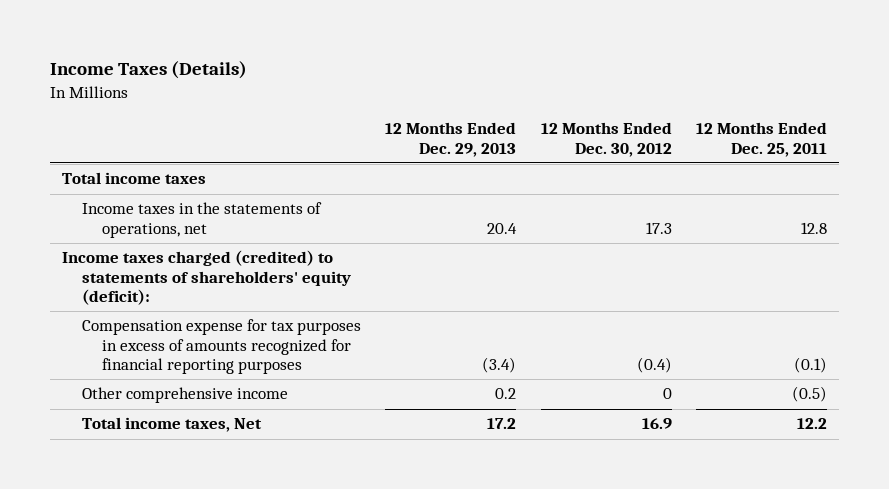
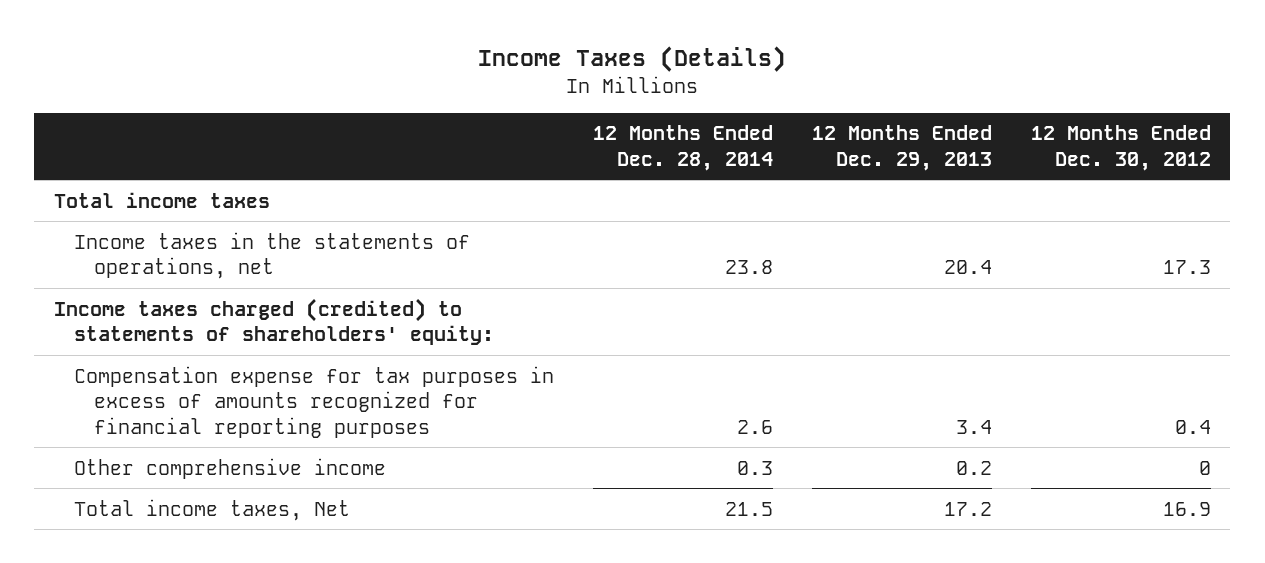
[696,122,828,157] 12 Months Ended Dec. 25, 2011 -> none
none -> [593,125,774,171] 12 Months Ended Dec. 28, 2014
[62,250,352,306] Income taxes charged (credited) to statements of shareholders' equity (deficit): -> [53,297,495,346] Income taxes charged (credited) to statements of shareholders' equity:
[482,357,517,374] (3.4) -> [956,419,993,434] 3.4
[636,357,672,374] (0.4) -> [1174,419,1211,434] 0.4

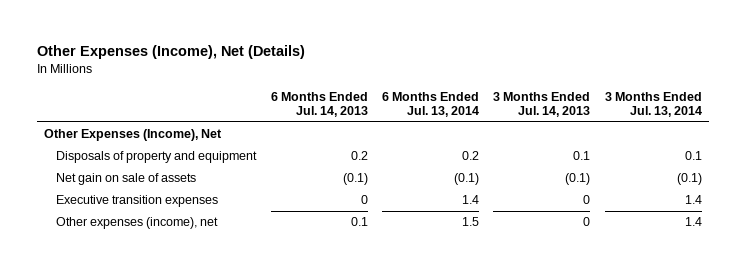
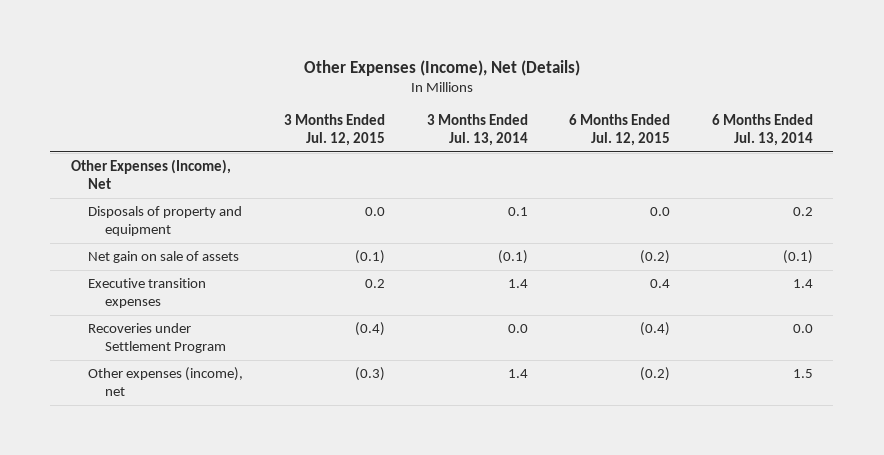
[270,91,368,118] 6 Months Ended Jul. 14, 2013 -> none
[493,91,591,118] 3 Months Ended Jul. 14, 2013 -> none
none -> [284,114,386,146] 3 Months Ended Jul. 12, 2015
none -> [569,114,671,146] 6 Months Ended Jul. 12, 2015
none -> [88,323,226,353] Recoveries under Settlement Program

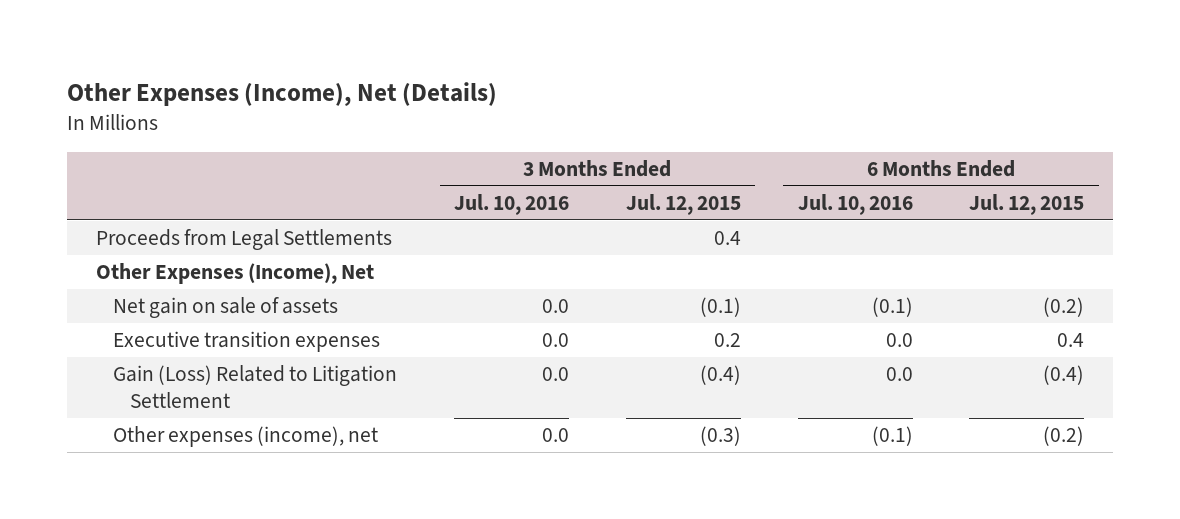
[426,114,528,146] 3 Months Ended Jul. 13, 2014 -> none
[711,114,813,146] 6 Months Ended Jul. 13, 2014 -> none
none -> [453,193,569,215] Jul. 10, 2016
none -> [797,193,913,215] Jul. 10, 2016
none -> [95,229,392,251] Proceeds from Legal Settlements
[88,206,243,236] Disposals of property and equipment -> none
[88,323,226,353] Recoveries under Settlement Program -> [113,365,398,409] Gain (Loss) Related to Litigation Settlement

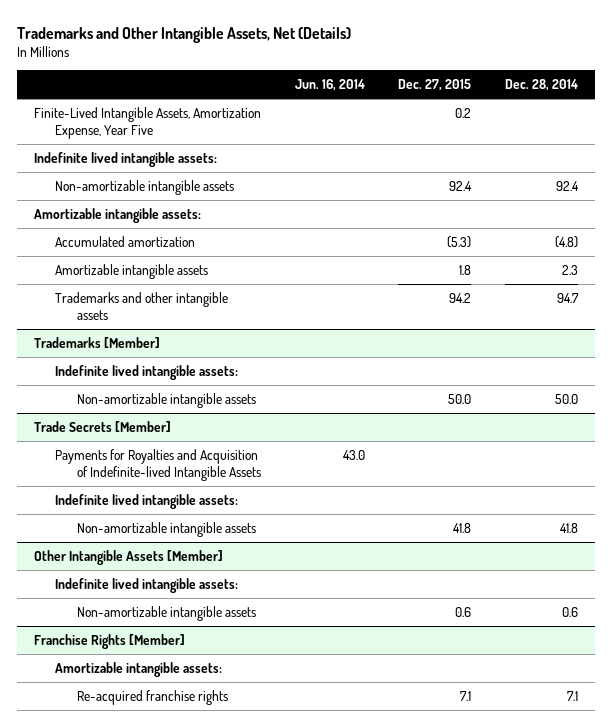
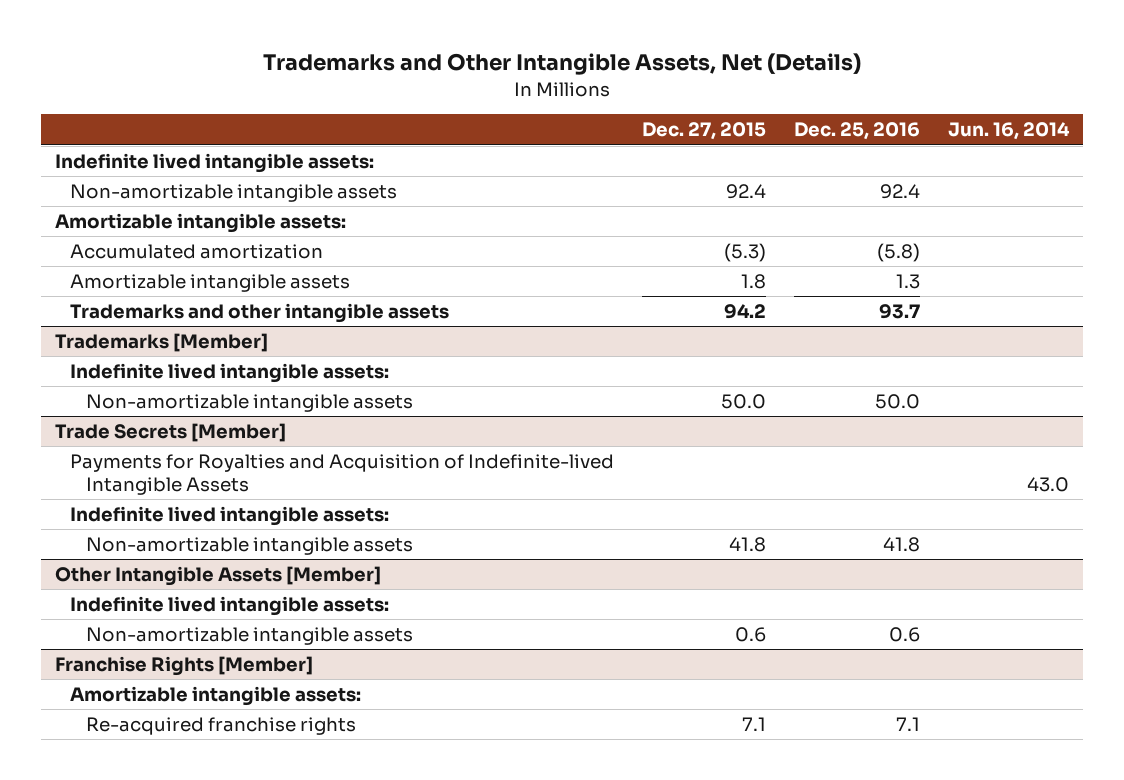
[505,79,579,92] Dec. 28, 2014 -> none
none -> [794,122,921,141] Dec. 25, 2016
[34,106,262,140] Finite-Lived Intangible Assets, Amortization Expense, Year Five -> none

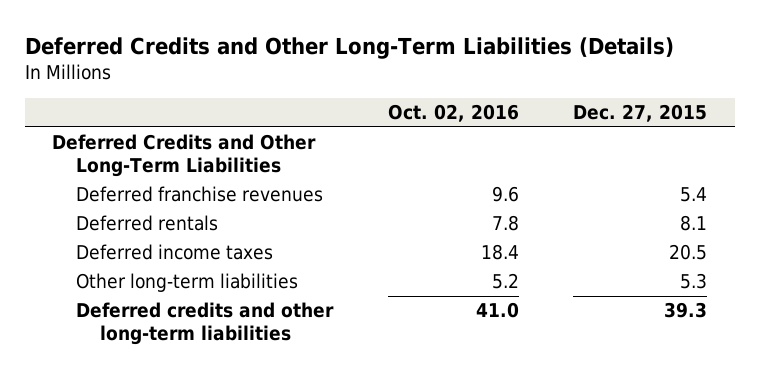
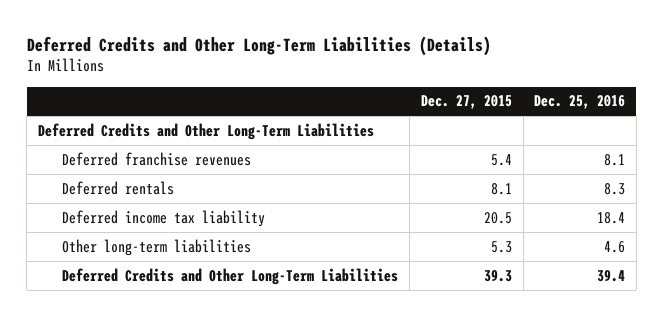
[387,104,519,123] Oct. 02, 2016 -> none
none -> [534,95,626,110] Dec. 25, 2016
[76,244,274,261] Deferred income taxes -> [62,209,266,227] Deferred income tax liability
[76,302,335,345] Deferred credits and other long-term liabilities -> [62,267,399,285] Deferred Credits and Other Long-Term Liabilities

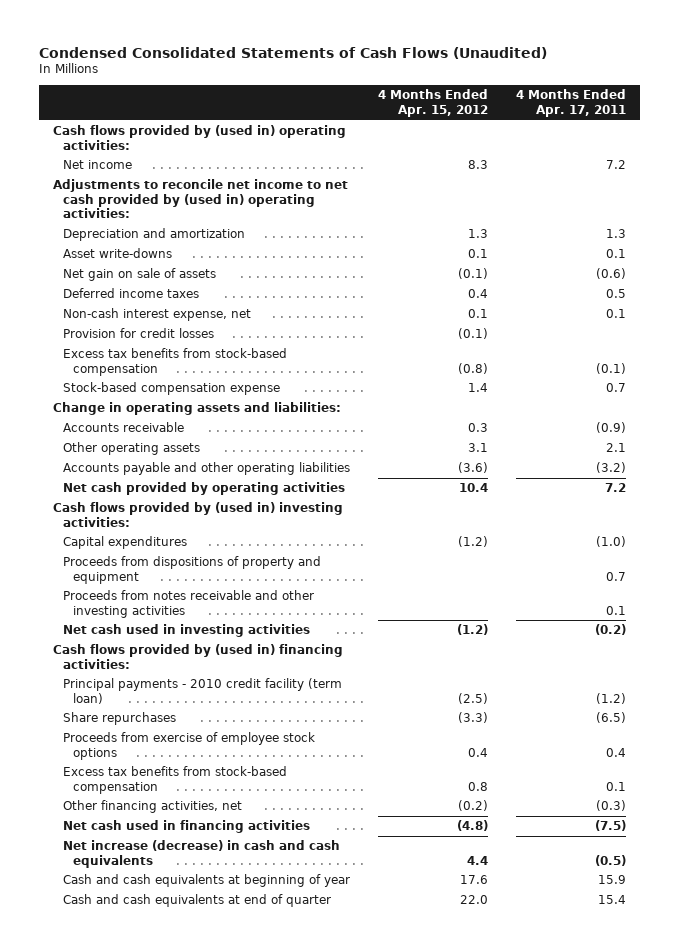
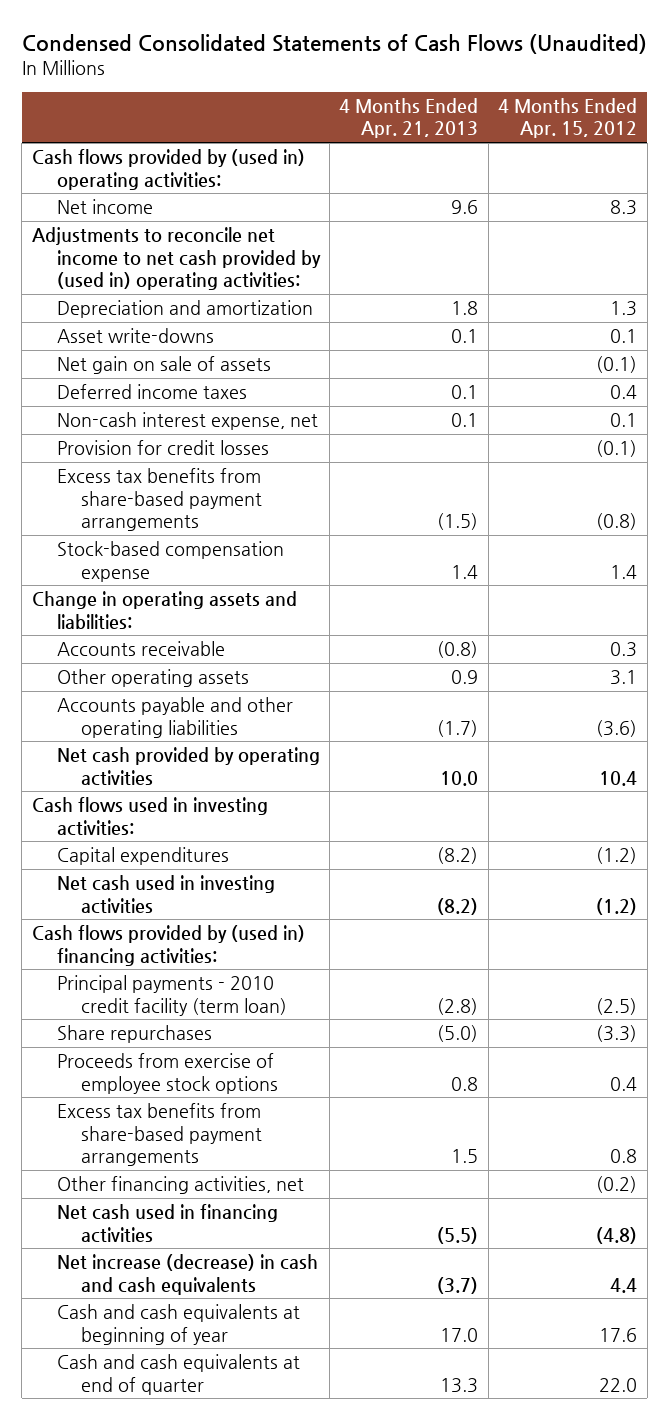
[515,89,626,117] 4 Months Ended Apr. 17, 2011 -> none
none -> [339,98,479,139] 4 Months Ended Apr. 21, 2013
[63,348,288,376] Excess tax benefits from stock-based compensation -> [56,468,263,531] Excess tax benefits from share-based payment arrangements
[53,502,344,527] Cash flows provided by (used in) investing activities: -> [31,797,268,836] Cash flows used in investing activities:
[63,556,322,584] Proceeds from dispositions of property and equipment -> none
[63,590,315,618] Proceeds from notes receivable and other investing activities -> none
[63,766,288,794] Excess tax benefits from stock-based compensation -> [56,1103,263,1166] Excess tax benefits from share-based payment arrangements

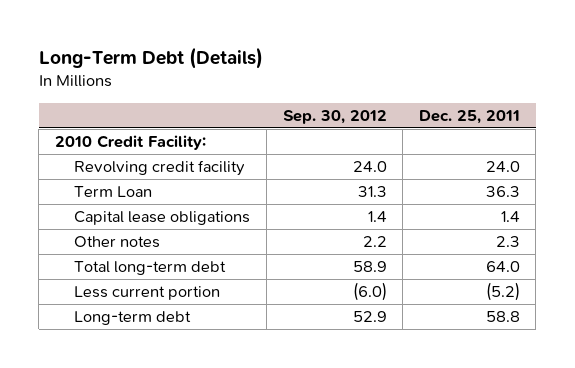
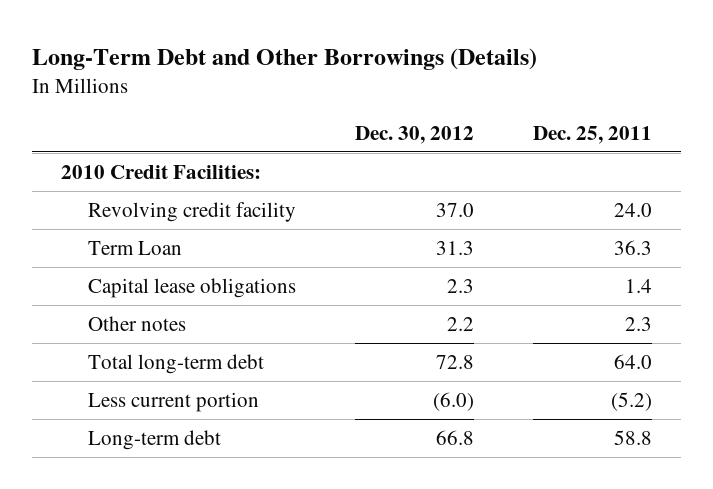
[38,47,263,70] Long-Term Debt (Details) -> [32,47,538,70] Long-Term Debt and Other Borrowings (Details)
[282,109,387,124] Sep. 30, 2012 -> none
none -> [354,125,474,144] Dec. 30, 2012
[54,135,206,151] 2010 Credit Facility: -> [61,164,262,179] 2010 Credit Facilities:

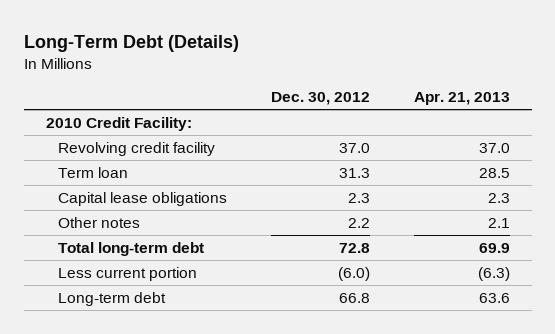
[32,47,538,70] Long-Term Debt and Other Borrowings (Details) -> [23,34,239,52] Long-Term Debt (Details)
[532,125,652,144] Dec. 25, 2011 -> none
none -> [413,92,510,106] Apr. 21, 2013
[61,164,262,179] 2010 Credit Facilities: -> [45,116,192,131] 2010 Credit Facility:
[88,240,183,255] Term Loan -> [57,166,128,178] Term loan

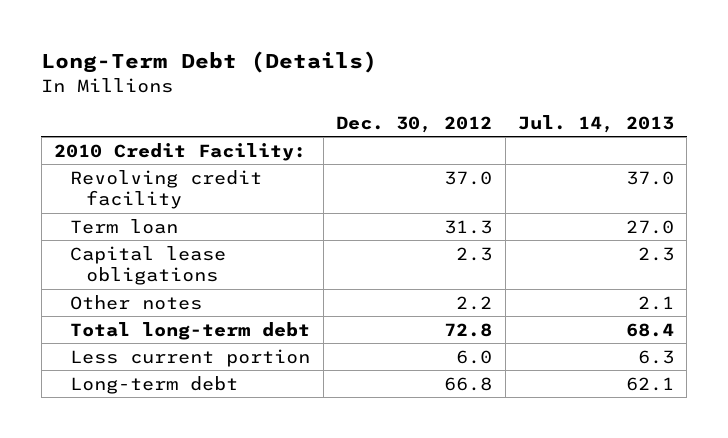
[413,92,510,106] Apr. 21, 2013 -> none
none -> [517,114,674,133] Jul. 14, 2013
[337,266,370,281] (6.0) -> [456,349,493,364] 6.0

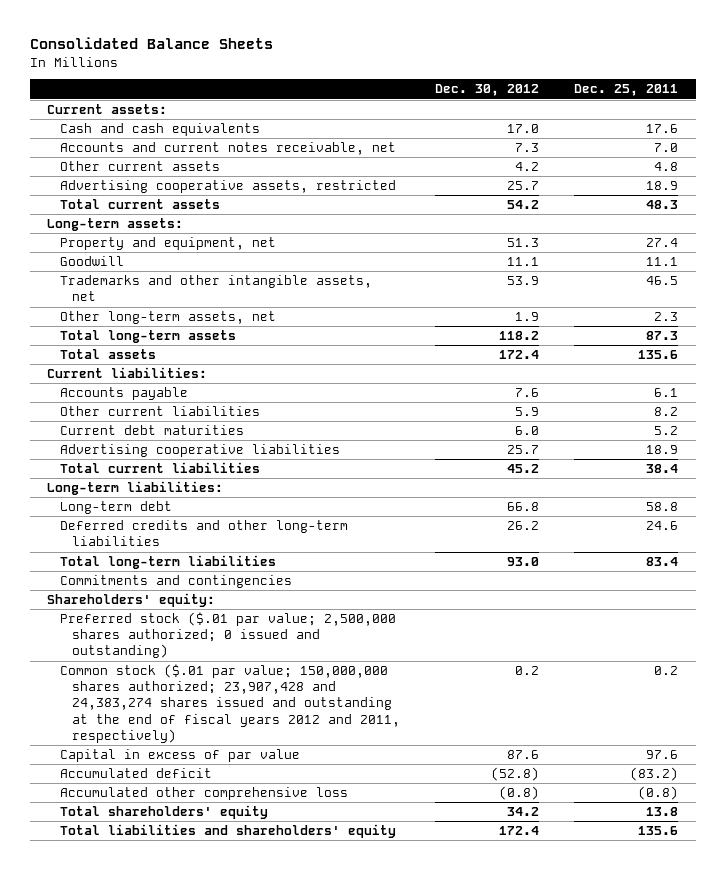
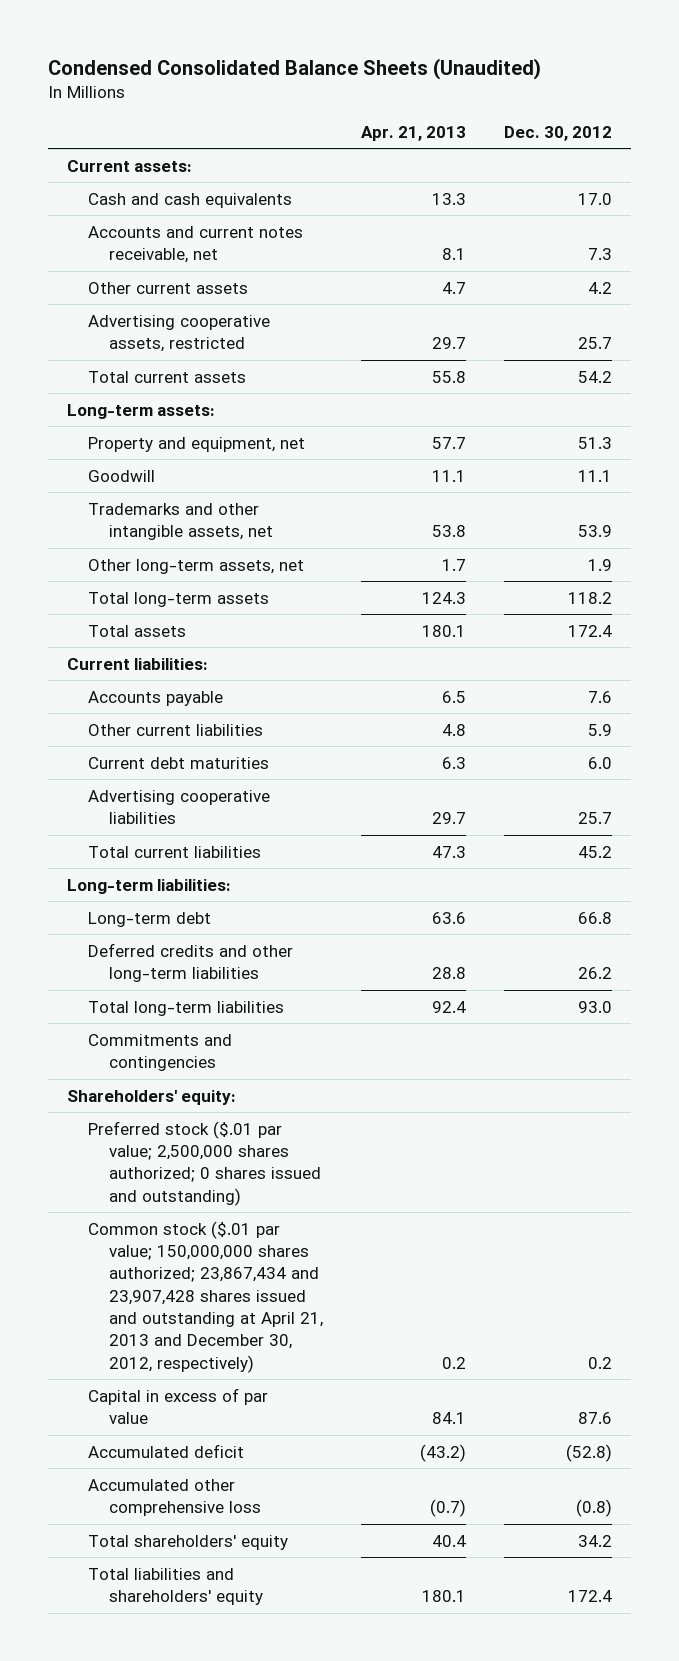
[29,37,273,50] Consolidated Balance Sheets -> [47,57,541,80] Condensed Consolidated Balance Sheets (Unaudited)
[574,84,679,97] Dec. 25, 2011 -> none
none -> [360,125,466,141] Apr. 21, 2013
[59,612,396,659] Preferred stock ($.01 par value; 2,500,000 shares authorized; 0 issued and outstanding) -> [87,1120,321,1206] Preferred stock ($.01 par value; 2,500,000 shares authorized; 0 shares issued and outstanding)
[59,664,400,743] Common stock ($.01 par value; 150,000,000 shares authorized; 23,907,428 and 24,383,274 shares issued and outstanding at the end of fiscal years 2012 and 2011, respectively) -> [87,1220,323,1373] Common stock ($.01 par value; 150,000,000 shares authorized; 23,867,434 and 23,907,428 shares issued and outstanding at April 21, 2013 and December 30, 2012, respectively)

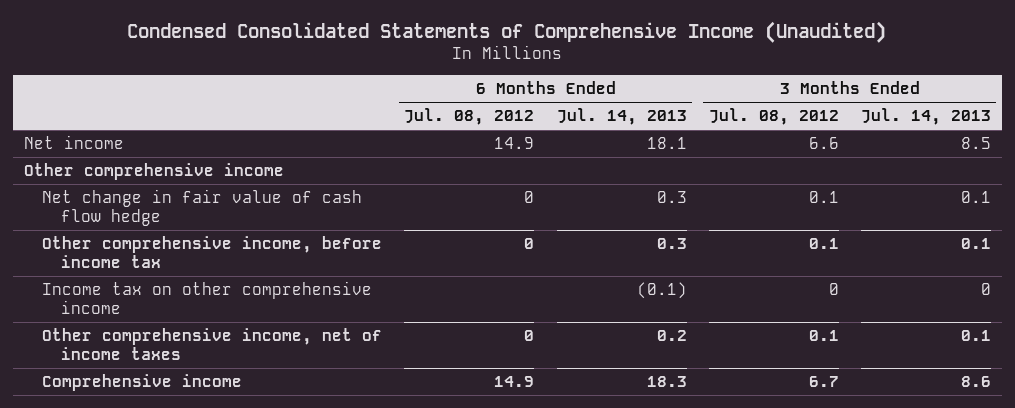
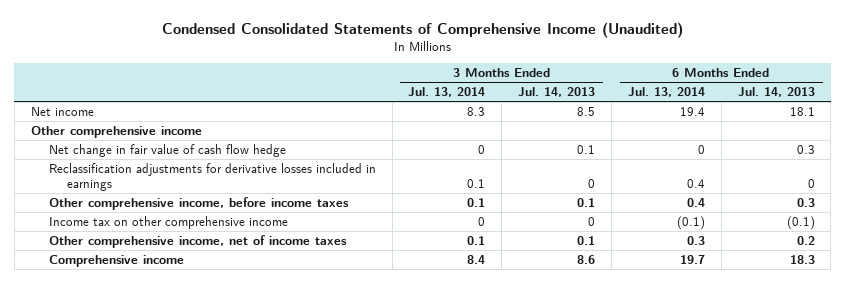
[404,108,535,126] Jul. 08, 2012 -> none
[708,108,839,126] Jul. 08, 2012 -> none
none -> [408,86,486,97] Jul. 13, 2014
none -> [627,86,705,97] Jul. 13, 2014
none -> [48,162,376,191] Reclassification adjustments for derivative losses included in earnings
[42,236,383,269] Other comprehensive income, before income tax -> [48,196,349,210] Other comprehensive income, before income taxes

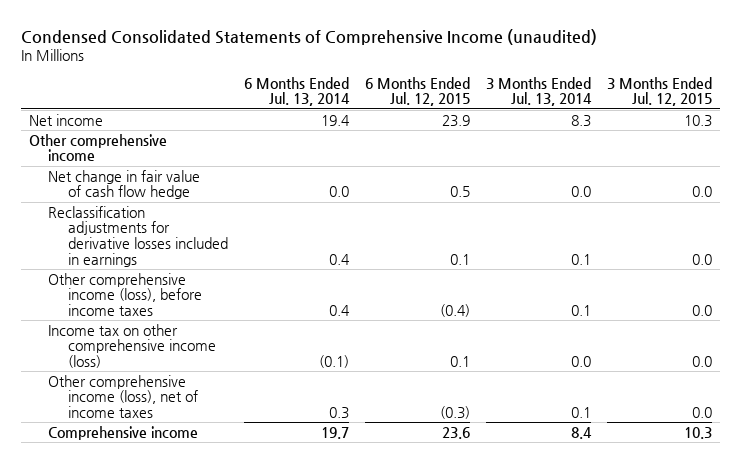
[161,21,683,38] Condensed Consolidated Statements of Comprehensive Income (Unaudited) -> [20,28,597,45] Condensed Consolidated Statements of Comprehensive Income (unaudited)
[518,86,596,97] Jul. 14, 2013 -> none
[737,86,815,97] Jul. 14, 2013 -> none
none -> [364,76,470,107] 6 Months Ended Jul. 12, 2015
none -> [606,76,712,107] 3 Months Ended Jul. 12, 2015
[478,144,486,154] 0 -> [570,186,591,198] 0.0
[697,144,705,154] 0 -> [328,186,349,198] 0.0
[48,196,349,210] Other comprehensive income, before income taxes -> [48,272,202,316] Other comprehensive income (loss), before income taxes
[48,215,288,229] Income tax on other comprehensive income -> [48,323,216,368] Income tax on other comprehensive income (loss)
[478,216,486,226] 0 -> [570,355,591,367] 0.0
[48,234,347,248] Other comprehensive income, net of income taxes -> [48,374,198,418] Other comprehensive income (loss), net of income taxes

